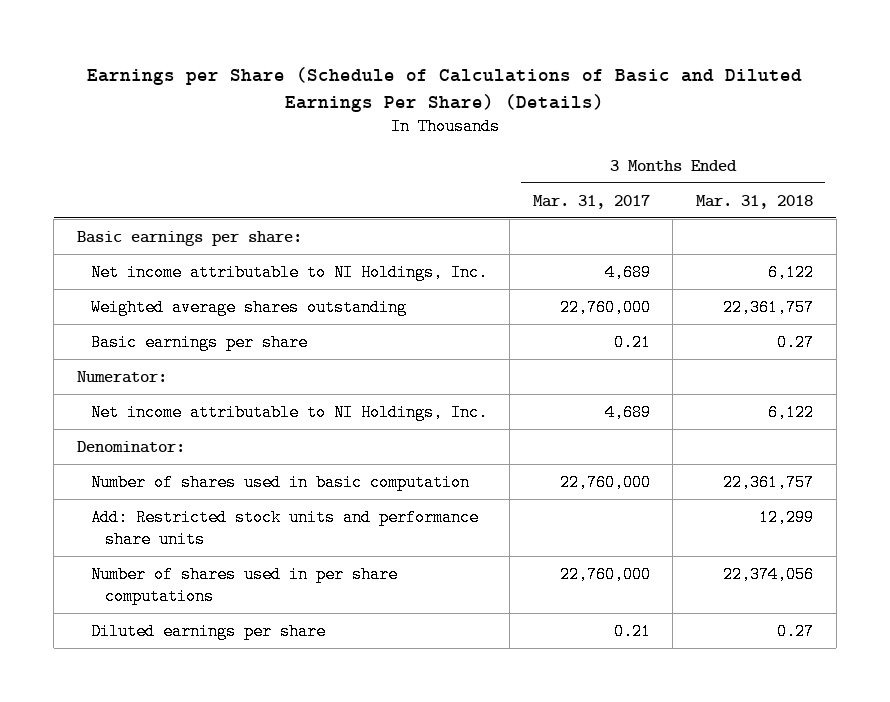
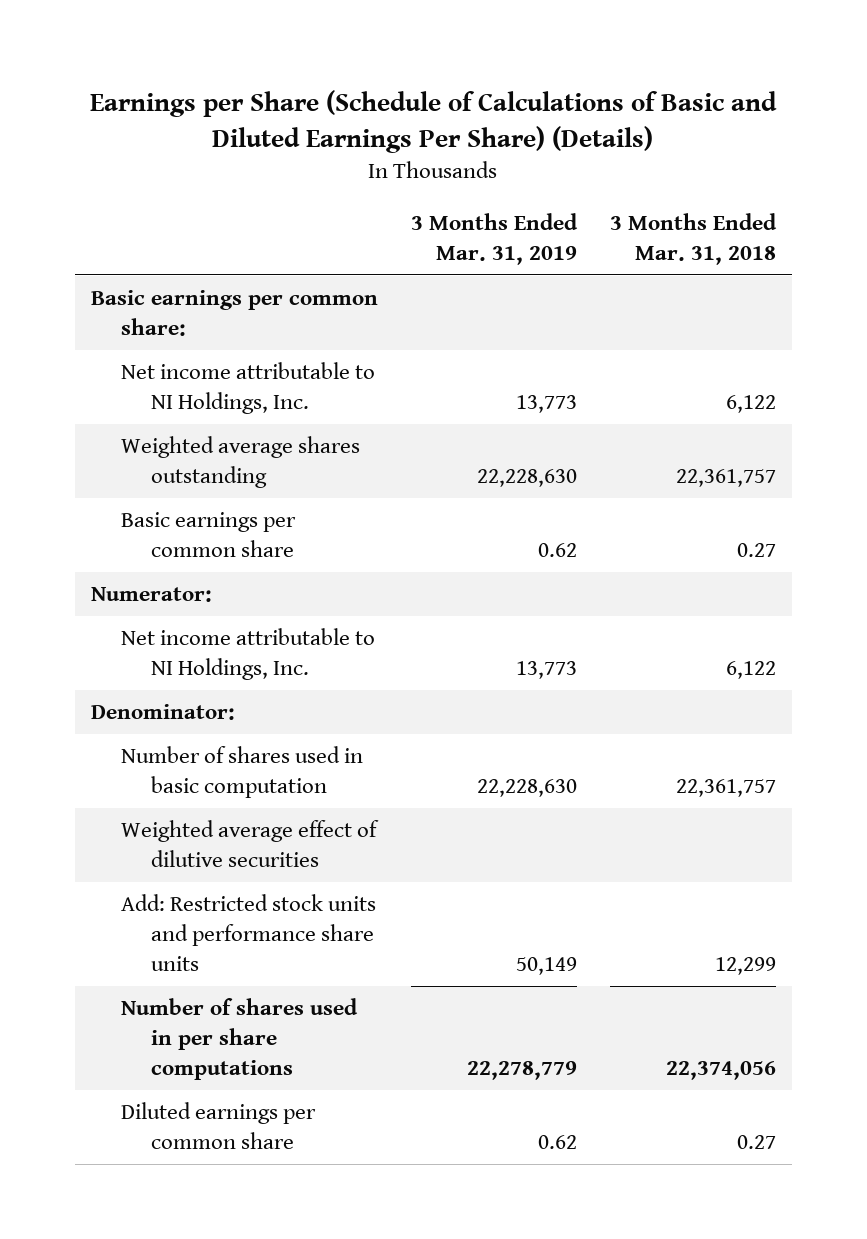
[532,194,650,209] Mar. 31, 2017 -> none
none -> [410,213,578,265] 3 Months Ended Mar. 31, 2019
[76,230,302,246] Basic earnings per share: -> [91,290,379,336] Basic earnings per common share:
[90,333,308,351] Basic earnings per share -> [121,512,297,557] Basic earnings per common share
none -> [121,820,380,867] Weighted average effect of dilutive securities
[90,622,326,640] Diluted earnings per share -> [121,1102,317,1149] Diluted earnings per common share

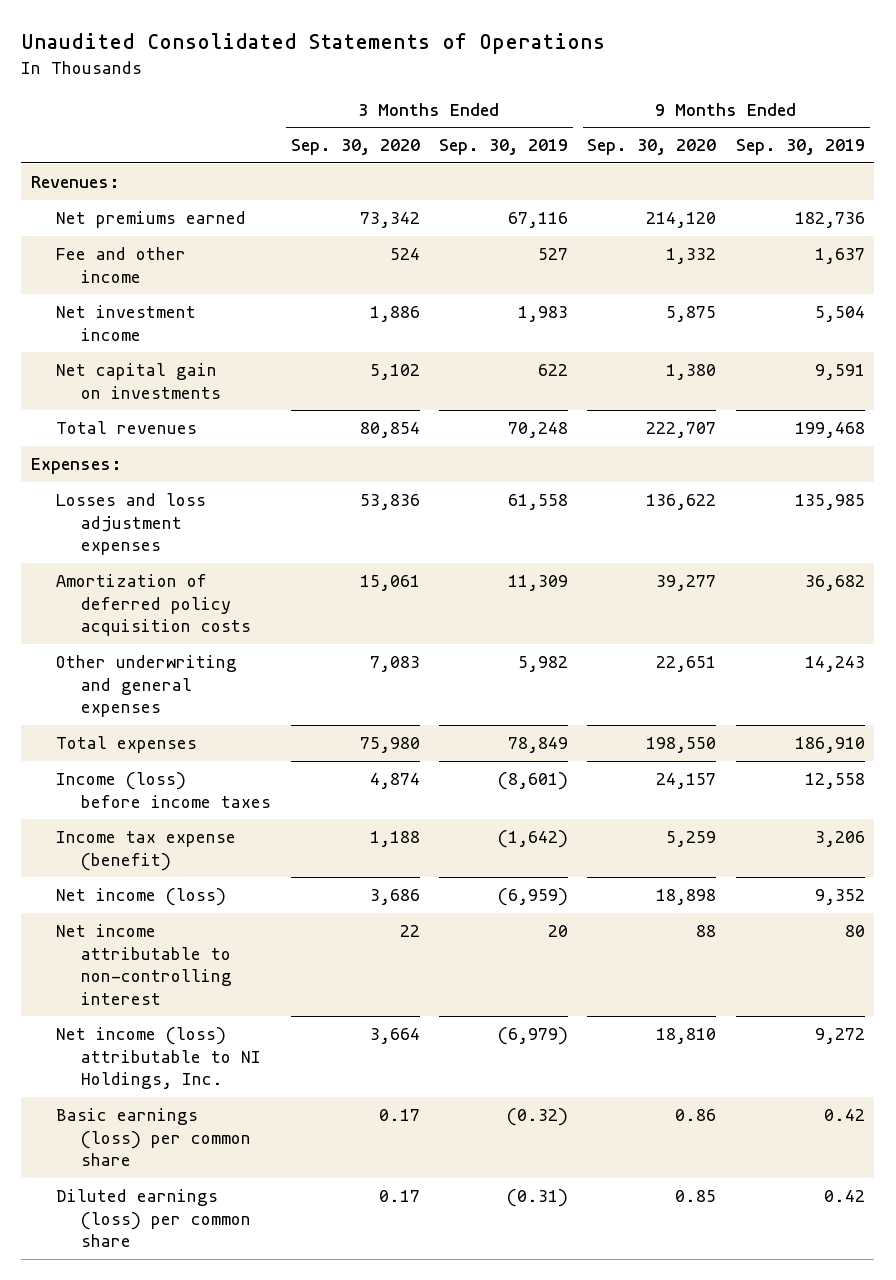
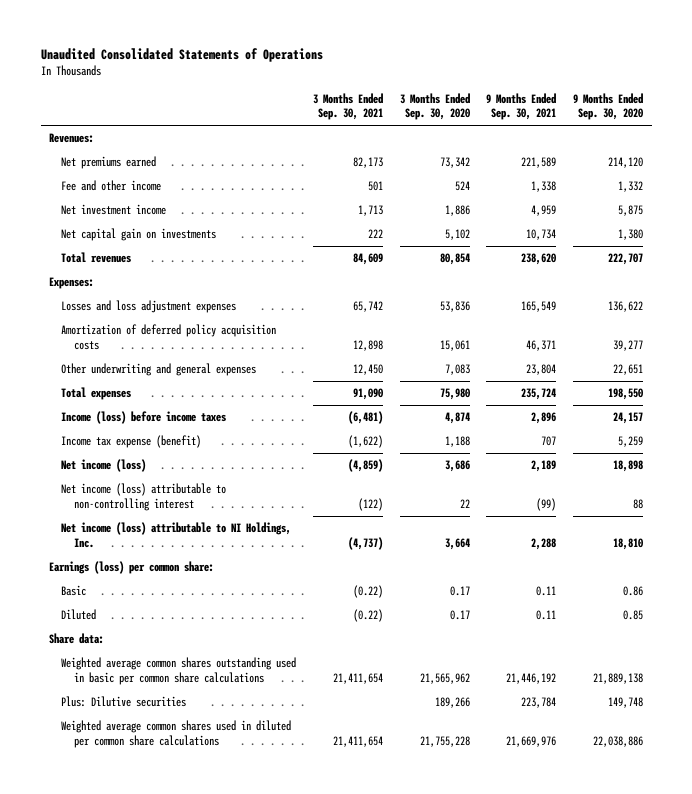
[439,139,569,156] Sep. 30, 2019 -> none
[735,139,865,156] Sep. 30, 2019 -> none
none -> [312,92,383,121] 3 Months Ended Sep. 30, 2021
none -> [486,92,557,121] 9 Months Ended Sep. 30, 2021
[56,924,233,1005] Net income attributable to non-controlling interest -> [61,483,227,511] Net income (loss) attributable to non-controlling interest
none -> [48,561,214,575] Earnings (loss) per common share:
[56,1108,252,1167] Basic earnings (loss) per common share -> [61,585,87,597] Basic
[56,1189,252,1248] Diluted earnings (loss) per common share -> [61,609,97,621] Diluted
none -> [48,633,104,645] Share data:
none -> [61,657,297,685] Weighted average common shares outstanding used in basic per common share calculations
none -> [61,696,187,708] Plus: Dilutive securities
none -> [61,720,292,748] Weighted average common shares used in diluted per common share calculations

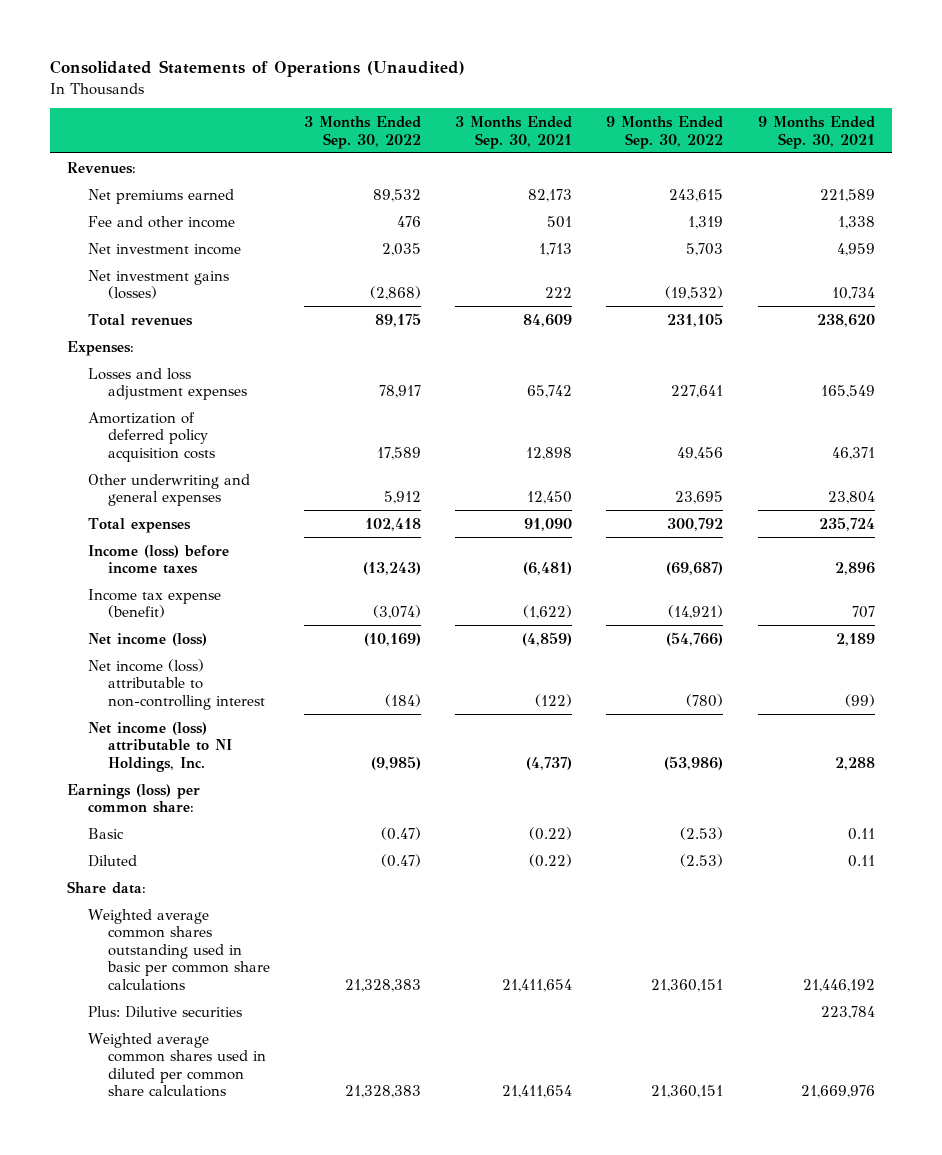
[40,47,323,62] Unaudited Consolidated Statements of Operations -> [50,60,466,78] Consolidated Statements of Operations (Unaudited)
[399,92,470,121] 3 Months Ended Sep. 30, 2020 -> none
[573,92,644,121] 9 Months Ended Sep. 30, 2020 -> none
none -> [304,115,422,149] 3 Months Ended Sep. 30, 2022
none -> [606,115,724,149] 9 Months Ended Sep. 30, 2022
[61,228,217,242] Net capital gain on investments -> [87,269,229,300] Net investment gains (losses)

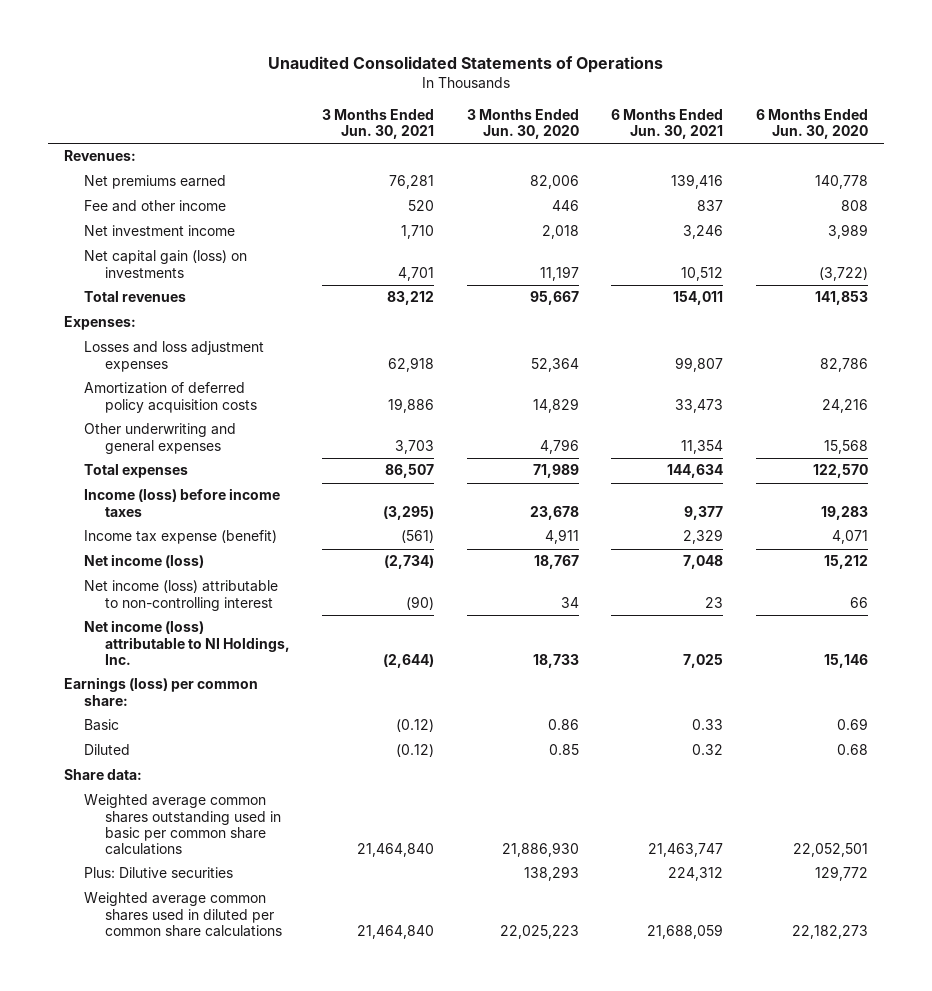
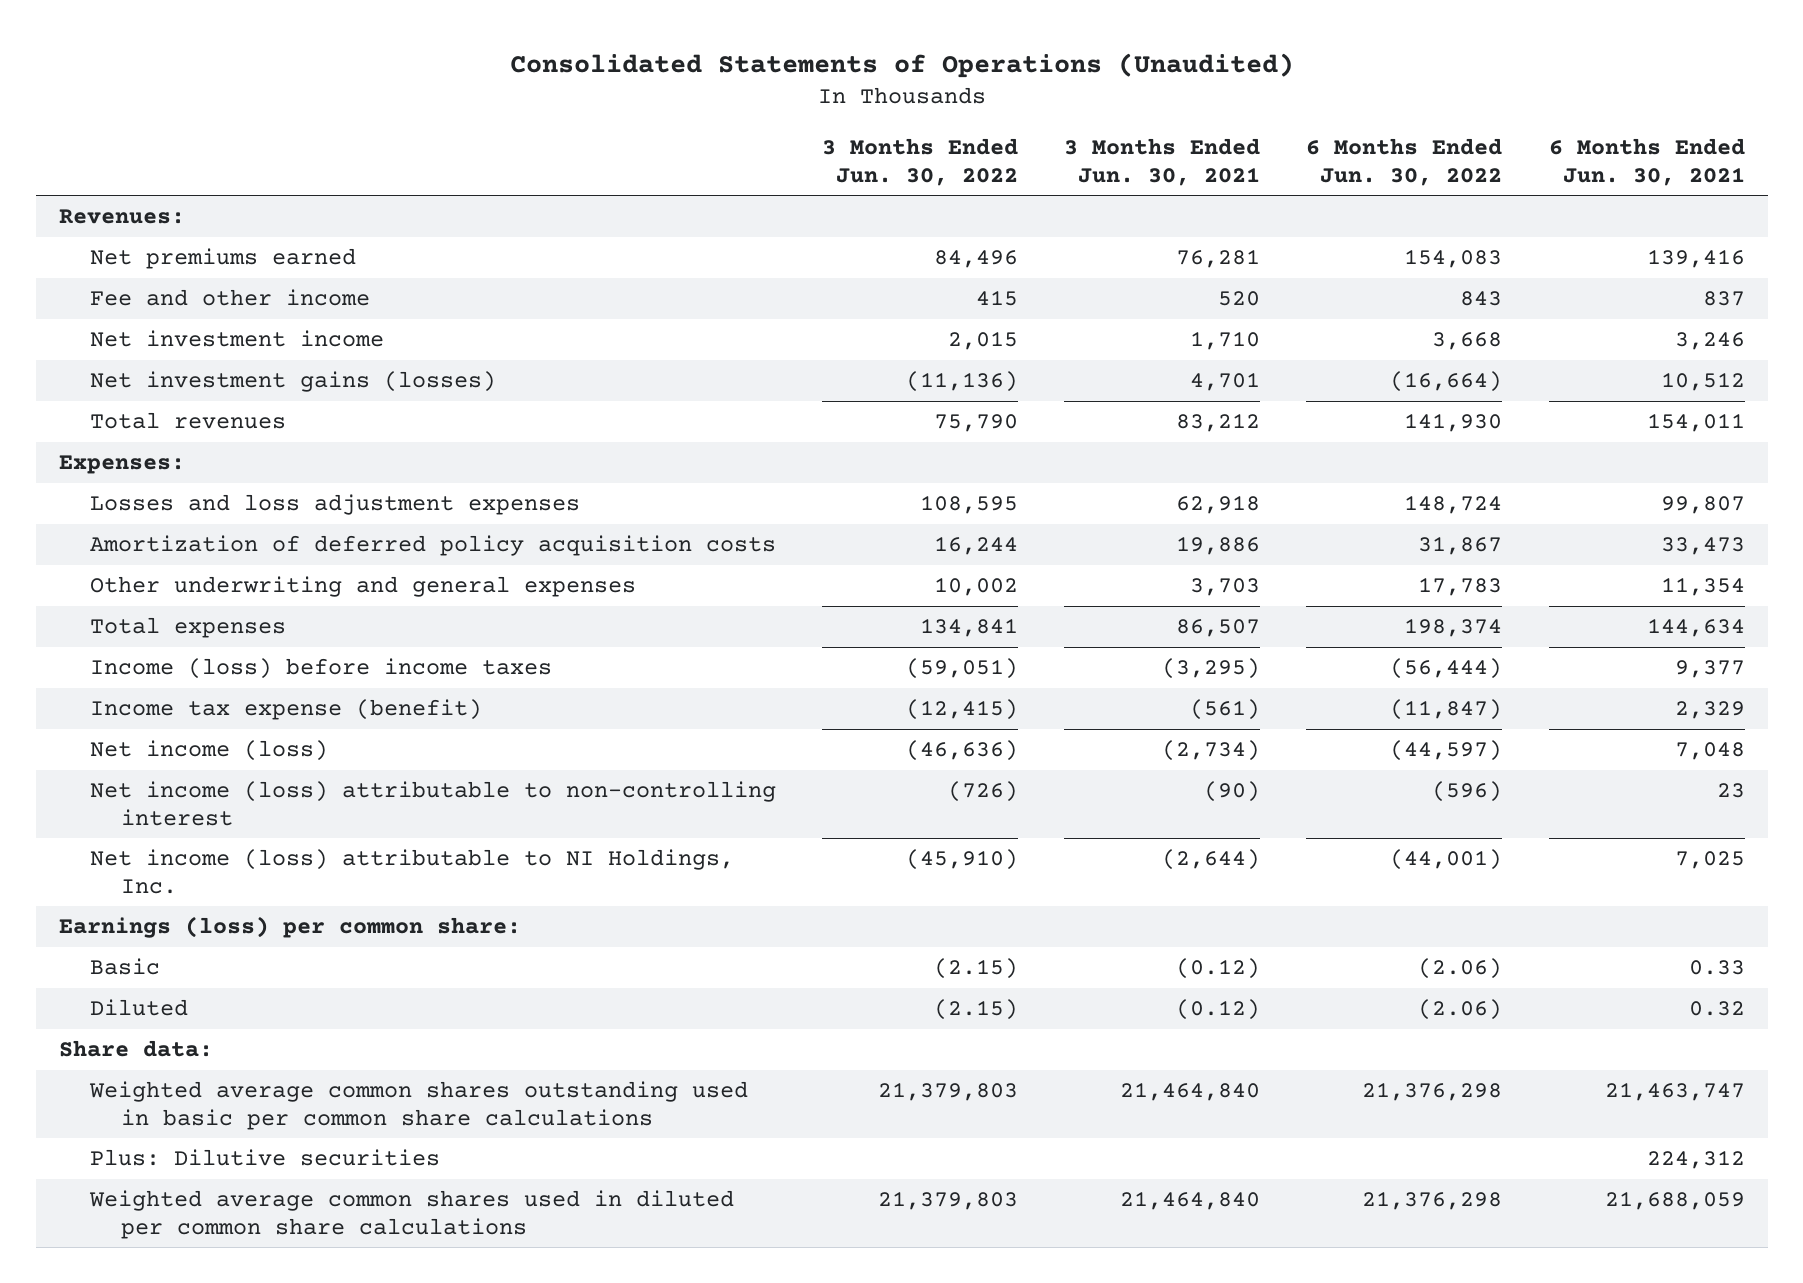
[267,56,663,74] Unaudited Consolidated Statements of Operations -> [509,52,1294,78] Consolidated Statements of Operations (Unaudited)
[466,108,579,139] 3 Months Ended Jun. 30, 2020 -> none
[755,108,868,139] 6 Months Ended Jun. 30, 2020 -> none
none -> [822,137,1019,186] 3 Months Ended Jun. 30, 2022
none -> [1306,137,1503,186] 6 Months Ended Jun. 30, 2022
[84,250,248,278] Net capital gain (loss) on investments -> [89,371,496,393] Net investment gains (losses)

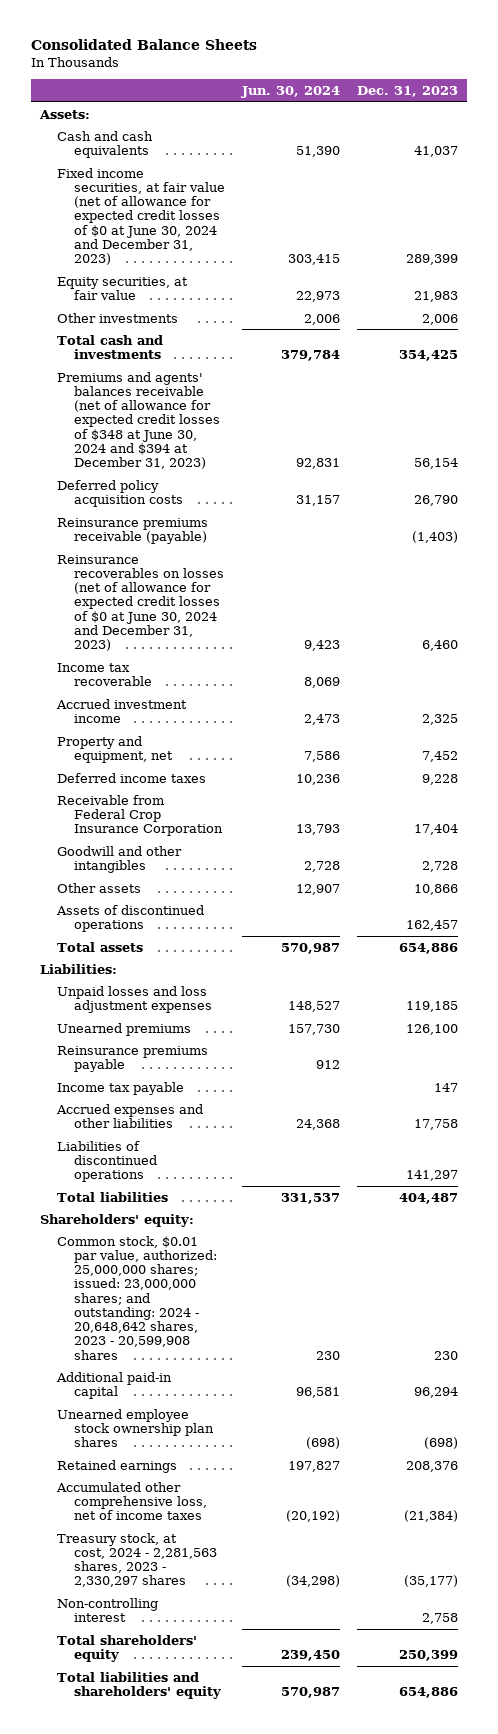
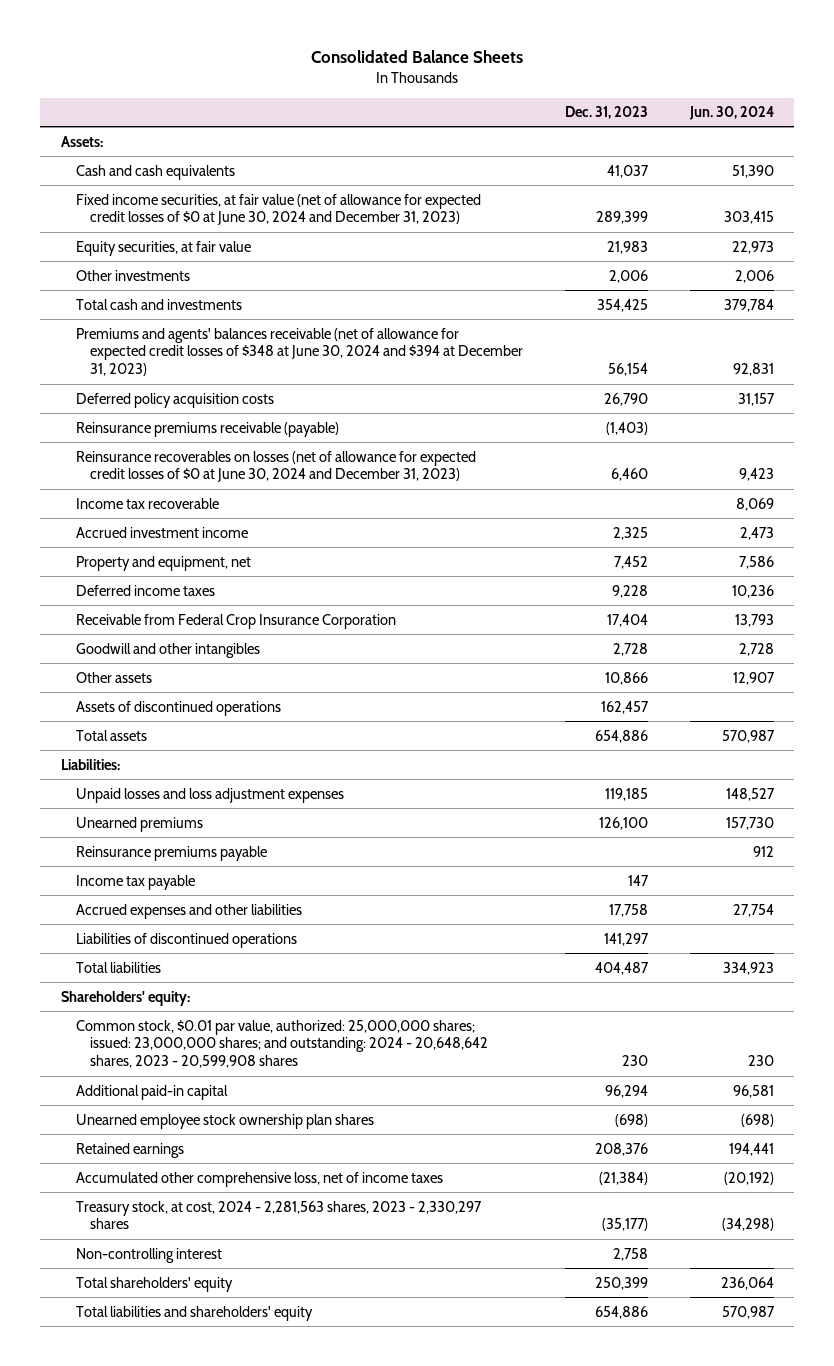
[296,1118,341,1130] 24,368 -> [732,903,774,917] 27,754
[281,1192,341,1204] 331,537 -> [722,961,774,975] 334,923
[288,1460,341,1472] 197,827 -> [728,1142,774,1156] 194,441
[281,1649,341,1661] 239,450 -> [720,1276,774,1290] 236,064

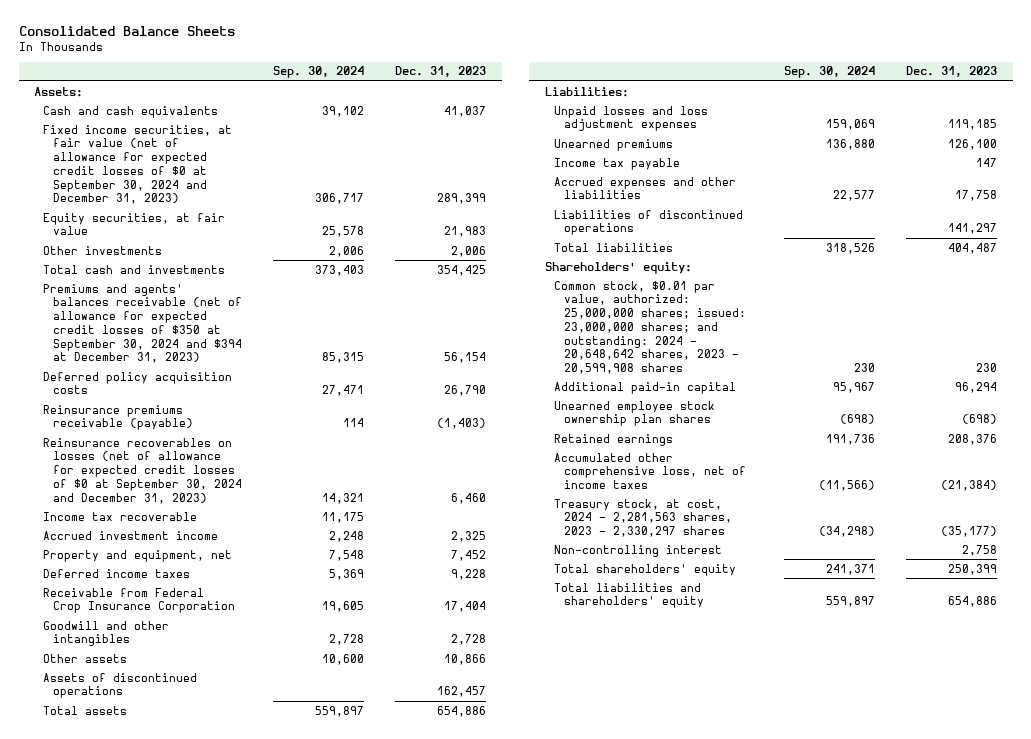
[688,106,774,121] Jun. 30, 2024 -> none
none -> [272,66,364,79] Sep. 30, 2024
[75,193,481,226] Fixed income securities, at fair value (net of allowance for expected credit losses of $0 at June 30, 2024 and December 31, 2023) -> [43,124,233,205] Fixed income securities, at fair value (net of allowance for expected credit losses of $0 at September 30, 2024 and December 31, 2023)
[75,327,524,377] Premiums and agents' balances receivable (net of allowance for expected credit losses of $348 at June 30, 2024 and $394 at December 31, 2023) -> [43,283,242,364] Premiums and agents' balances receivable (net of allowance for expected credit losses of $350 at September 30, 2024 and $394 at December 31, 2023)
[75,450,476,483] Reinsurance recoverables on losses (net of allowance for expected credit losses of $0 at June 30, 2024 and December 31, 2023) -> [43,437,242,504] Reinsurance recoverables on losses (net of allowance for expected credit losses of $0 at September 30, 2024 and December 31, 2023)
[75,845,267,861] Reinsurance premiums payable -> none

